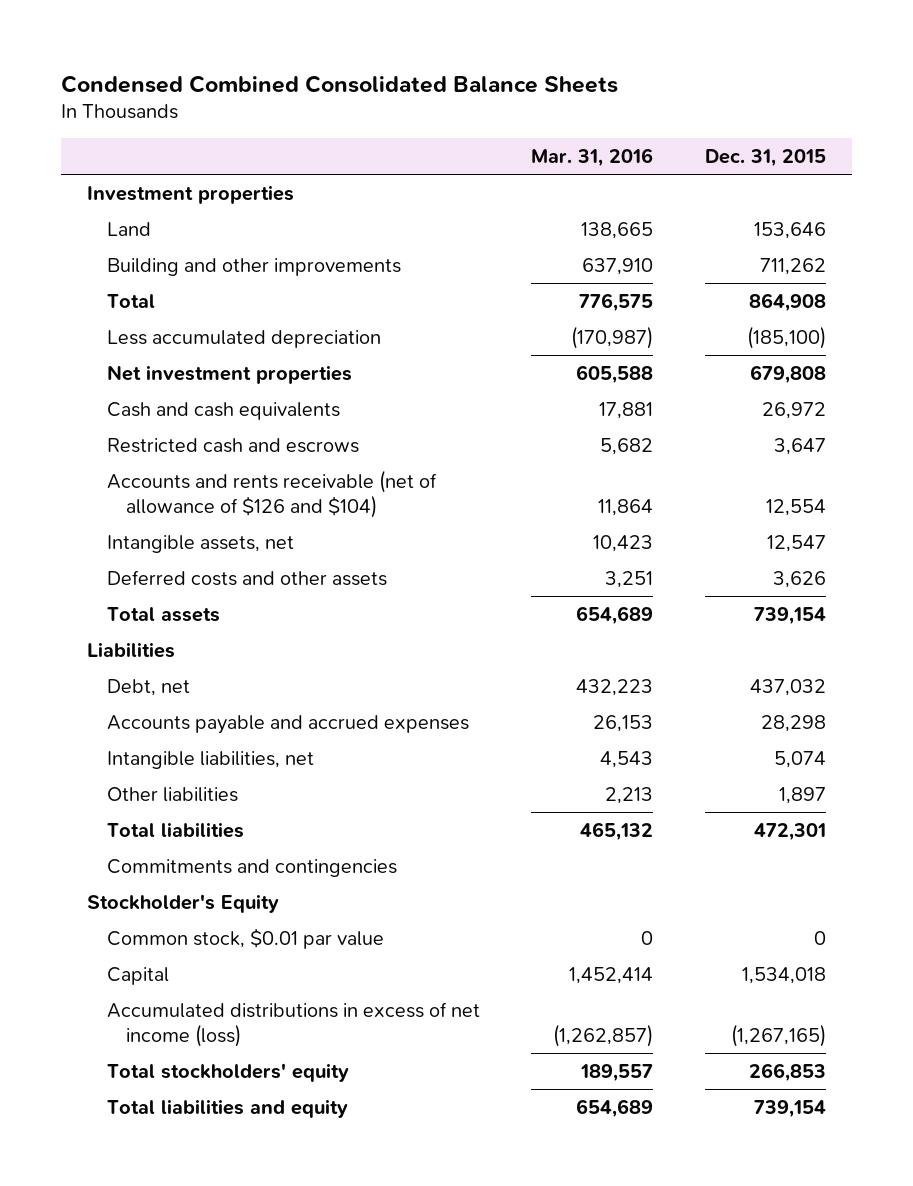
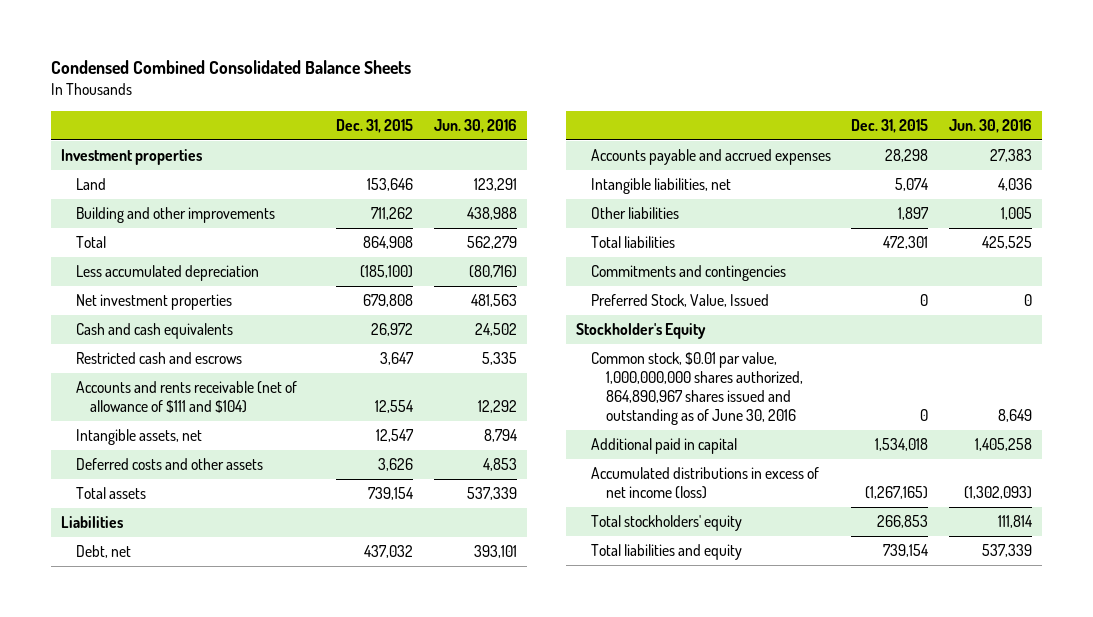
[531,148,654,168] Mar. 31, 2016 -> none
none -> [433,118,517,133] Jun. 30, 2016
[106,469,437,519] Accounts and rents receivable (net of allowance of $126 and $104) -> [75,381,297,414] Accounts and rents receivable (net of allowance of $111 and $104)
none -> [590,294,769,308] Preferred Stock, Value, Issued
[106,927,384,949] Common stock, $0.01 par value -> [590,352,803,426] Common stock, $0.01 par value, 1,000,000,000 shares authorized, 864,890,967 shares issued and outstanding as of June 30, 2016
[106,966,169,985] Capital -> [590,438,737,455] Additional paid in capital

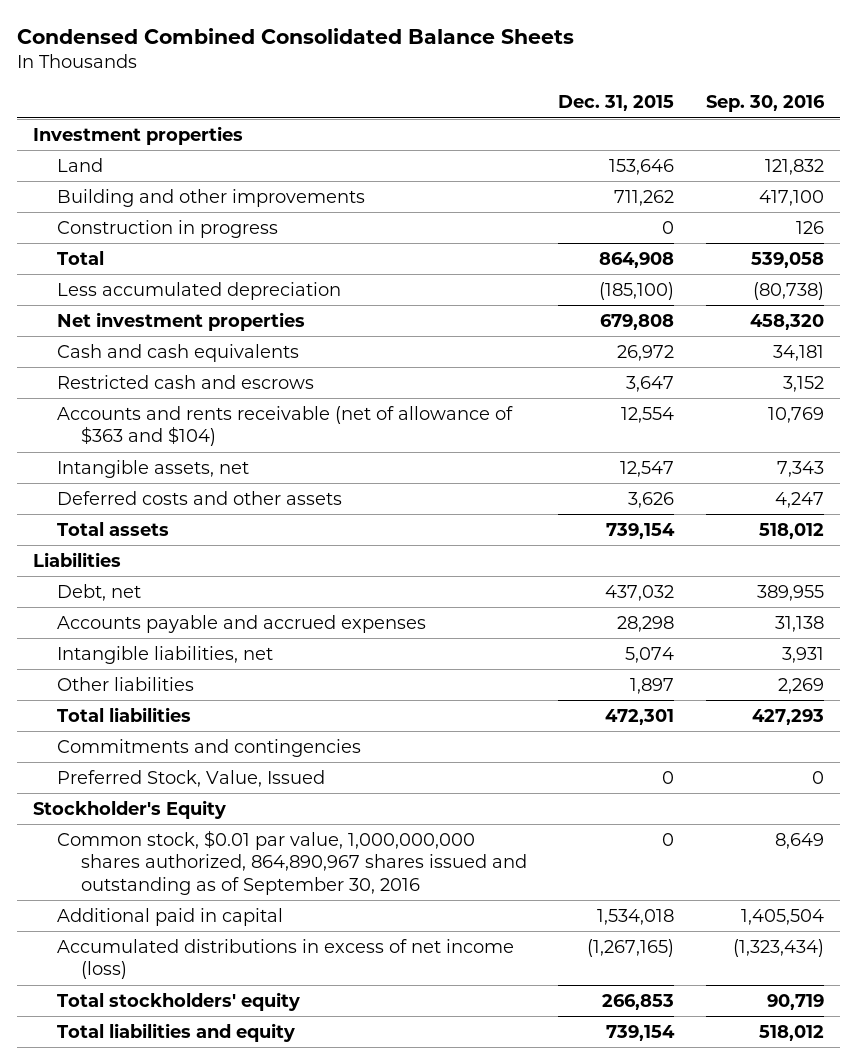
[433,118,517,133] Jun. 30, 2016 -> none
none -> [705,95,825,113] Sep. 30, 2016
none -> [56,219,278,238] Construction in progress
[75,381,297,414] Accounts and rents receivable (net of allowance of $111 and $104) -> [56,405,513,447] Accounts and rents receivable (net of allowance of $363 and $104)
[590,352,803,426] Common stock, $0.01 par value, 1,000,000,000 shares authorized, 864,890,967 shares issued and outstanding as of June 30, 2016 -> [56,829,527,895] Common stock, $0.01 par value, 1,000,000,000 shares authorized, 864,890,967 shares issued and outstanding as of September 30, 2016

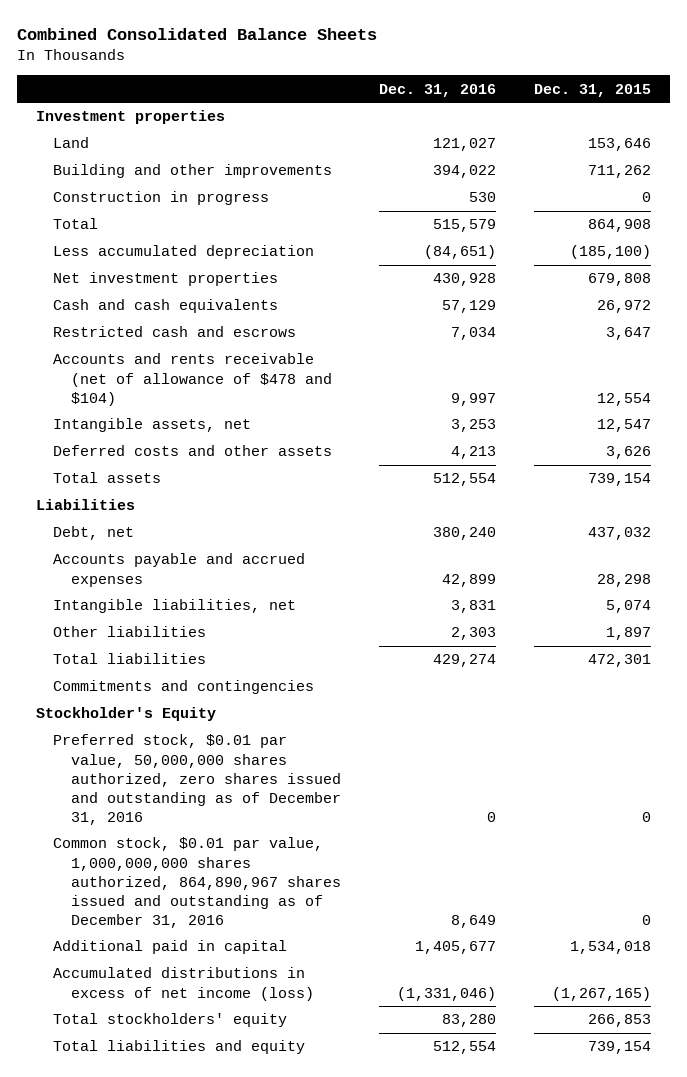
[16,28,574,45] Condensed Combined Consolidated Balance Sheets -> [16,27,377,40] Combined Consolidated Balance Sheets
[705,95,825,113] Sep. 30, 2016 -> none
none -> [379,83,497,97] Dec. 31, 2016
[56,405,513,447] Accounts and rents receivable (net of allowance of $363 and $104) -> [53,353,333,406] Accounts and rents receivable (net of allowance of $478 and $104)
[56,769,325,787] Preferred Stock, Value, Issued -> none
none -> [53,734,342,825] Preferred stock, $0.01 par value, 50,000,000 shares authorized, zero shares issued and outstanding as of December 31, 2016
[56,829,527,895] Common stock, $0.01 par value, 1,000,000,000 shares authorized, 864,890,967 shares issued and outstanding as of September 30, 2016 -> [53,837,342,928] Common stock, $0.01 par value, 1,000,000,000 shares authorized, 864,890,967 shares issued and outstanding as of December 31, 2016

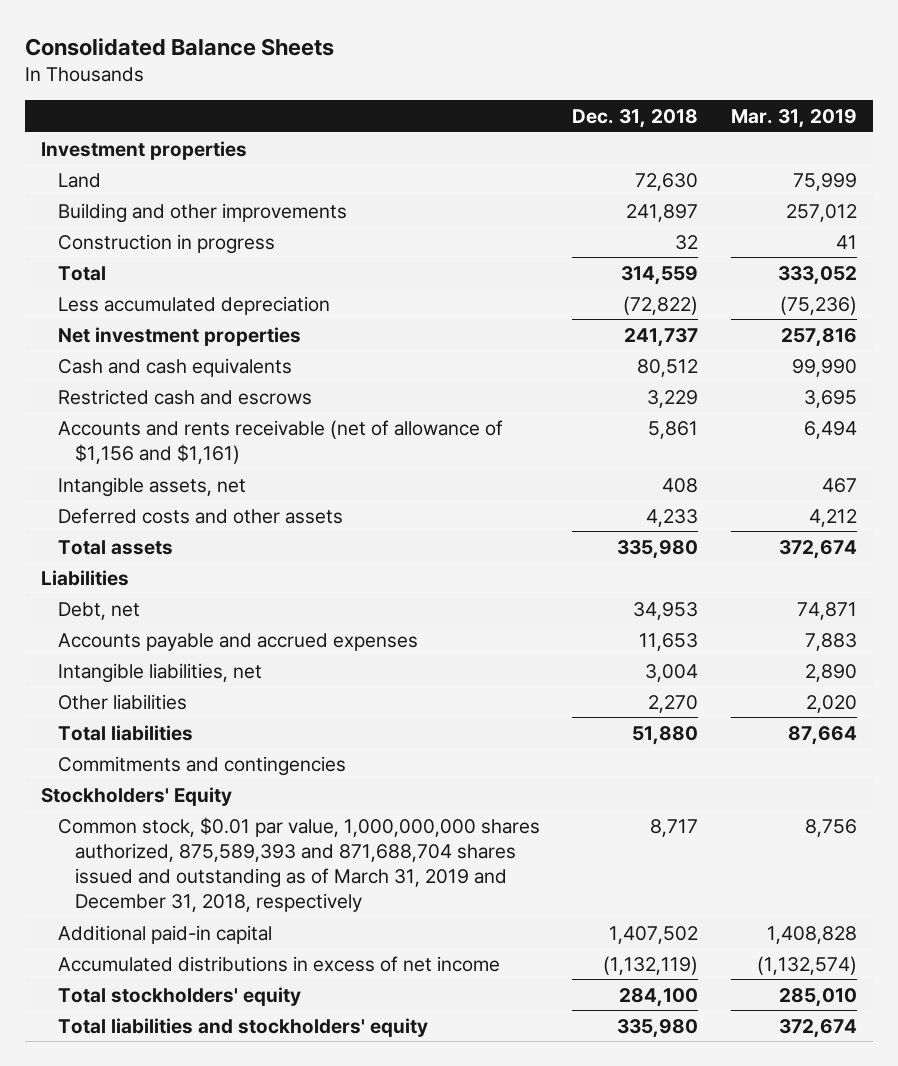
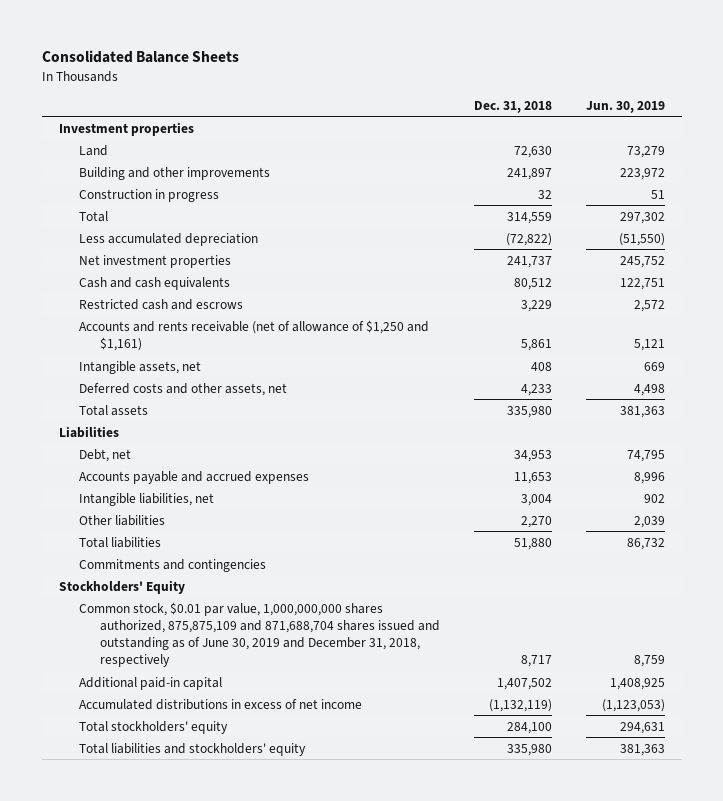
[730,108,857,128] Mar. 31, 2019 -> none
none -> [585,100,665,113] Jun. 30, 2019
[57,419,503,464] Accounts and rents receivable (net of allowance of $1,156 and $1,161) -> [79,319,430,351] Accounts and rents receivable (net of allowance of $1,250 and $1,161)
[57,507,343,524] Deferred costs and other assets -> [79,382,288,396] Deferred costs and other assets, net
[57,816,540,912] Common stock, $0.01 par value, 1,000,000,000 shares authorized, 875,589,393 and 871,688,704 shares issued and outstanding as of March 31, 2019 and December 31, 2018, respectively -> [79,601,440,668] Common stock, $0.01 par value, 1,000,000,000 shares authorized, 875,875,109 and 871,688,704 shares issued and outstanding as of June 30, 2019 and December 31, 2018, respectively

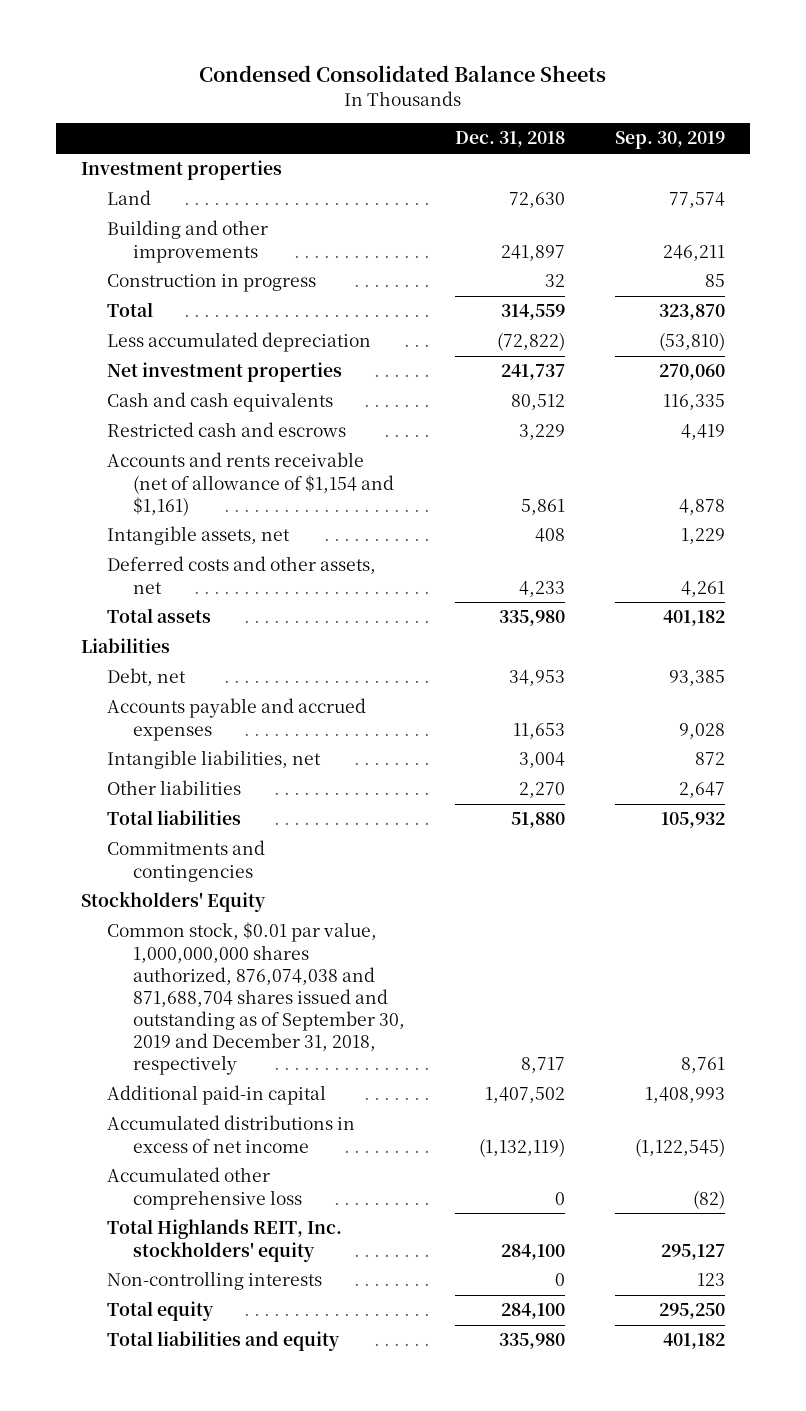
[41,50,239,64] Consolidated Balance Sheets -> [198,65,606,83] Condensed Consolidated Balance Sheets
[585,100,665,113] Jun. 30, 2019 -> none
none -> [615,131,726,150] Sep. 30, 2019
[79,319,430,351] Accounts and rents receivable (net of allowance of $1,250 and $1,161) -> [106,452,395,516] Accounts and rents receivable (net of allowance of $1,154 and $1,161)
[79,601,440,668] Common stock, $0.01 par value, 1,000,000,000 shares authorized, 875,875,109 and 871,688,704 shares issued and outstanding as of June 30, 2019 and December 31, 2018, respectively -> [106,922,406,1076] Common stock, $0.01 par value, 1,000,000,000 shares authorized, 876,074,038 and 871,688,704 shares issued and outstanding as of September 30, 2019 and December 31, 2018, respectively
none -> [106,1167,303,1210] Accumulated other comprehensive loss
none -> [106,1219,342,1262] Total Highlands REIT, Inc. stockholders' equity
none -> [106,1271,322,1291] Non-controlling interests
[79,720,229,734] Total stockholders' equity -> [106,1301,214,1322] Total equity
[79,742,307,756] Total liabilities and stockholders' equity -> [106,1331,340,1352] Total liabilities and equity

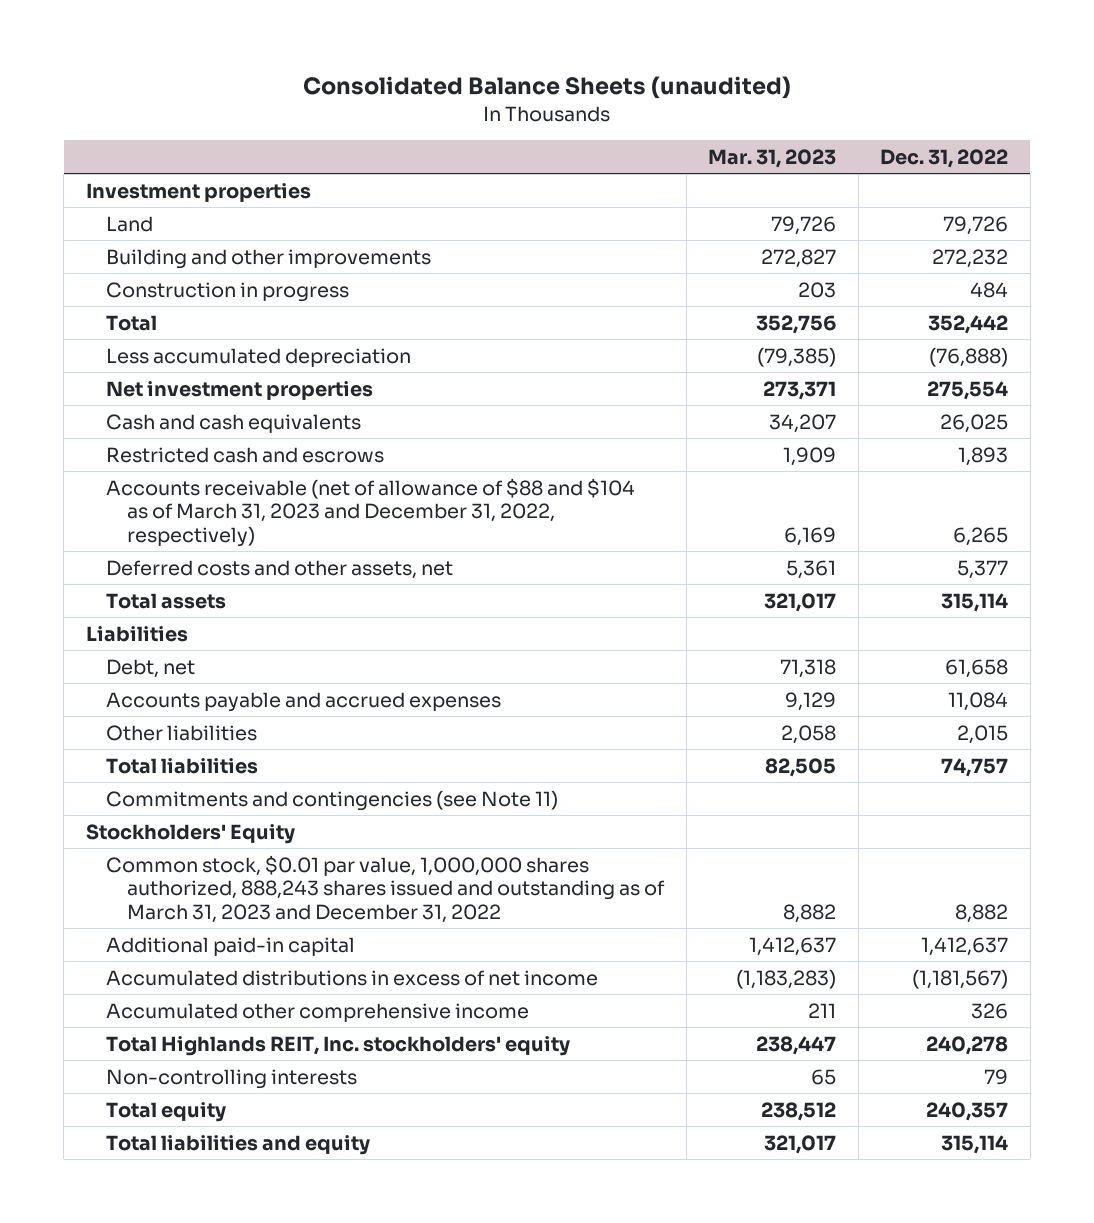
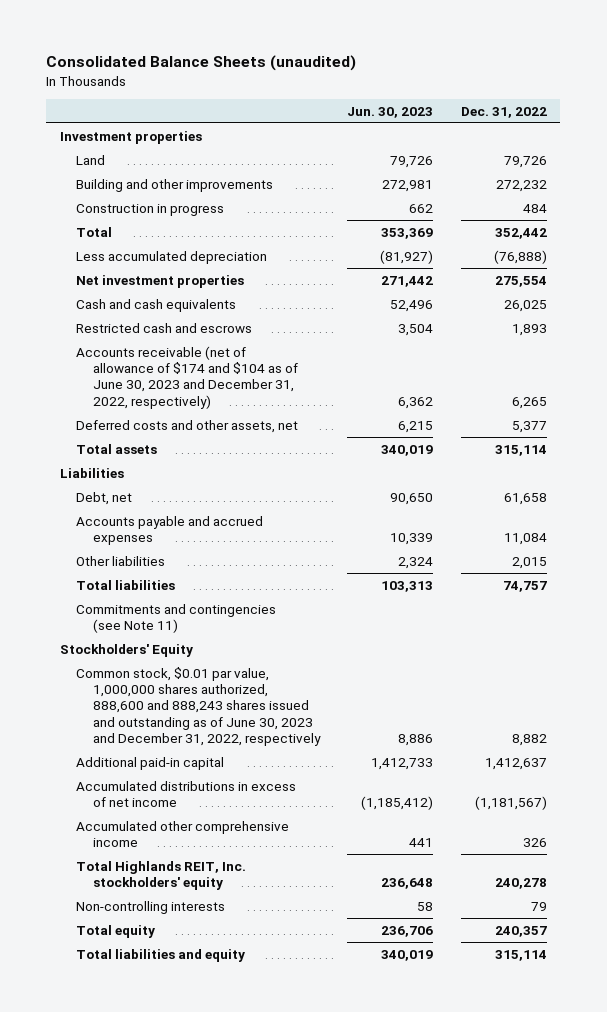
[708,148,837,168] Mar. 31, 2023 -> none
none -> [347,106,434,118] Jun. 30, 2023
[106,477,636,547] Accounts receivable (net of allowance of $88 and $104 as of March 31, 2023 and December 31, 2022, respectively) -> [76,345,299,409] Accounts receivable (net of allowance of $174 and $104 as of June 30, 2023 and December 31, 2022, respectively)
[106,854,666,923] Common stock, $0.01 par value, 1,000,000 shares authorized, 888,243 shares issued and outstanding as of March 31, 2023 and December 31, 2022 -> [76,666,322,746] Common stock, $0.01 par value, 1,000,000 shares authorized, 888,600 and 888,243 shares issued and outstanding as of June 30, 2023 and December 31, 2022, respectively

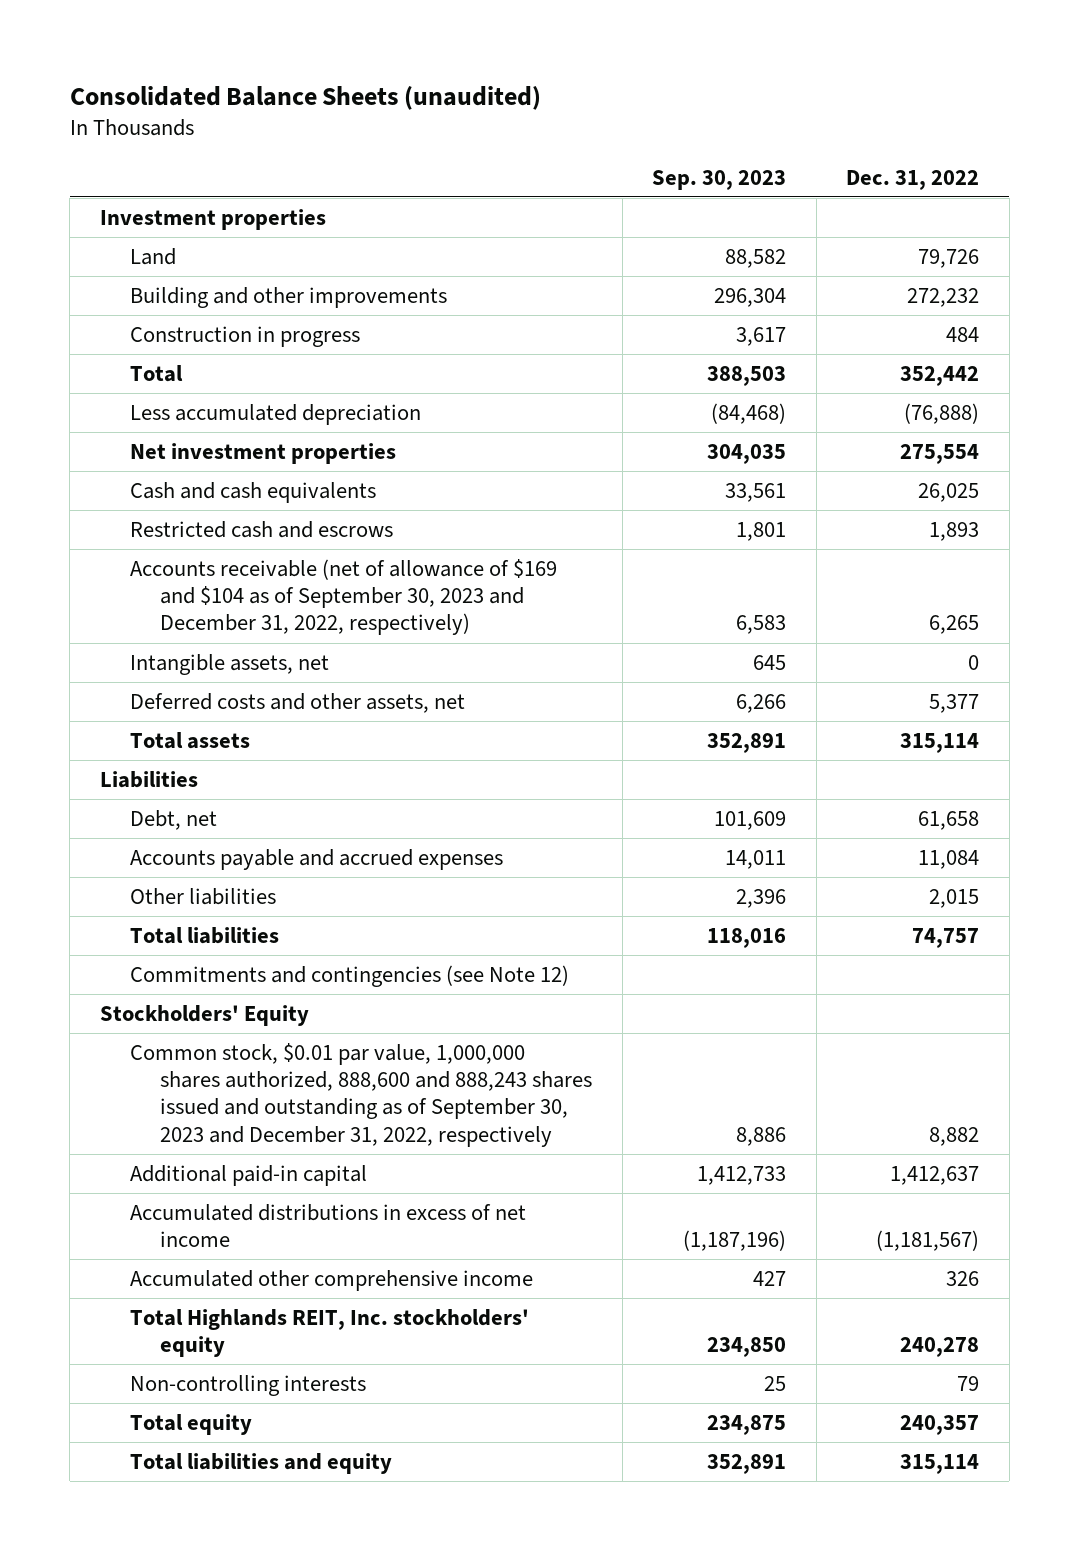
[347,106,434,118] Jun. 30, 2023 -> none
none -> [652,169,787,190] Sep. 30, 2023
[76,345,299,409] Accounts receivable (net of allowance of $174 and $104 as of June 30, 2023 and December 31, 2022, respectively) -> [130,559,558,636] Accounts receivable (net of allowance of $169 and $104 as of September 30, 2023 and December 31, 2022, respectively)
none -> [130,654,330,676] Intangible assets, net
[76,603,277,633] Commitments and contingencies (see Note 11) -> [130,965,570,988] Commitments and contingencies (see Note 12)
[76,666,322,746] Common stock, $0.01 par value, 1,000,000 shares authorized, 888,600 and 888,243 shares issued and outstanding as of June 30, 2023 and December 31, 2022, respectively -> [130,1043,593,1147] Common stock, $0.01 par value, 1,000,000 shares authorized, 888,600 and 888,243 shares issued and outstanding as of September 30, 2023 and December 31, 2022, respectively

